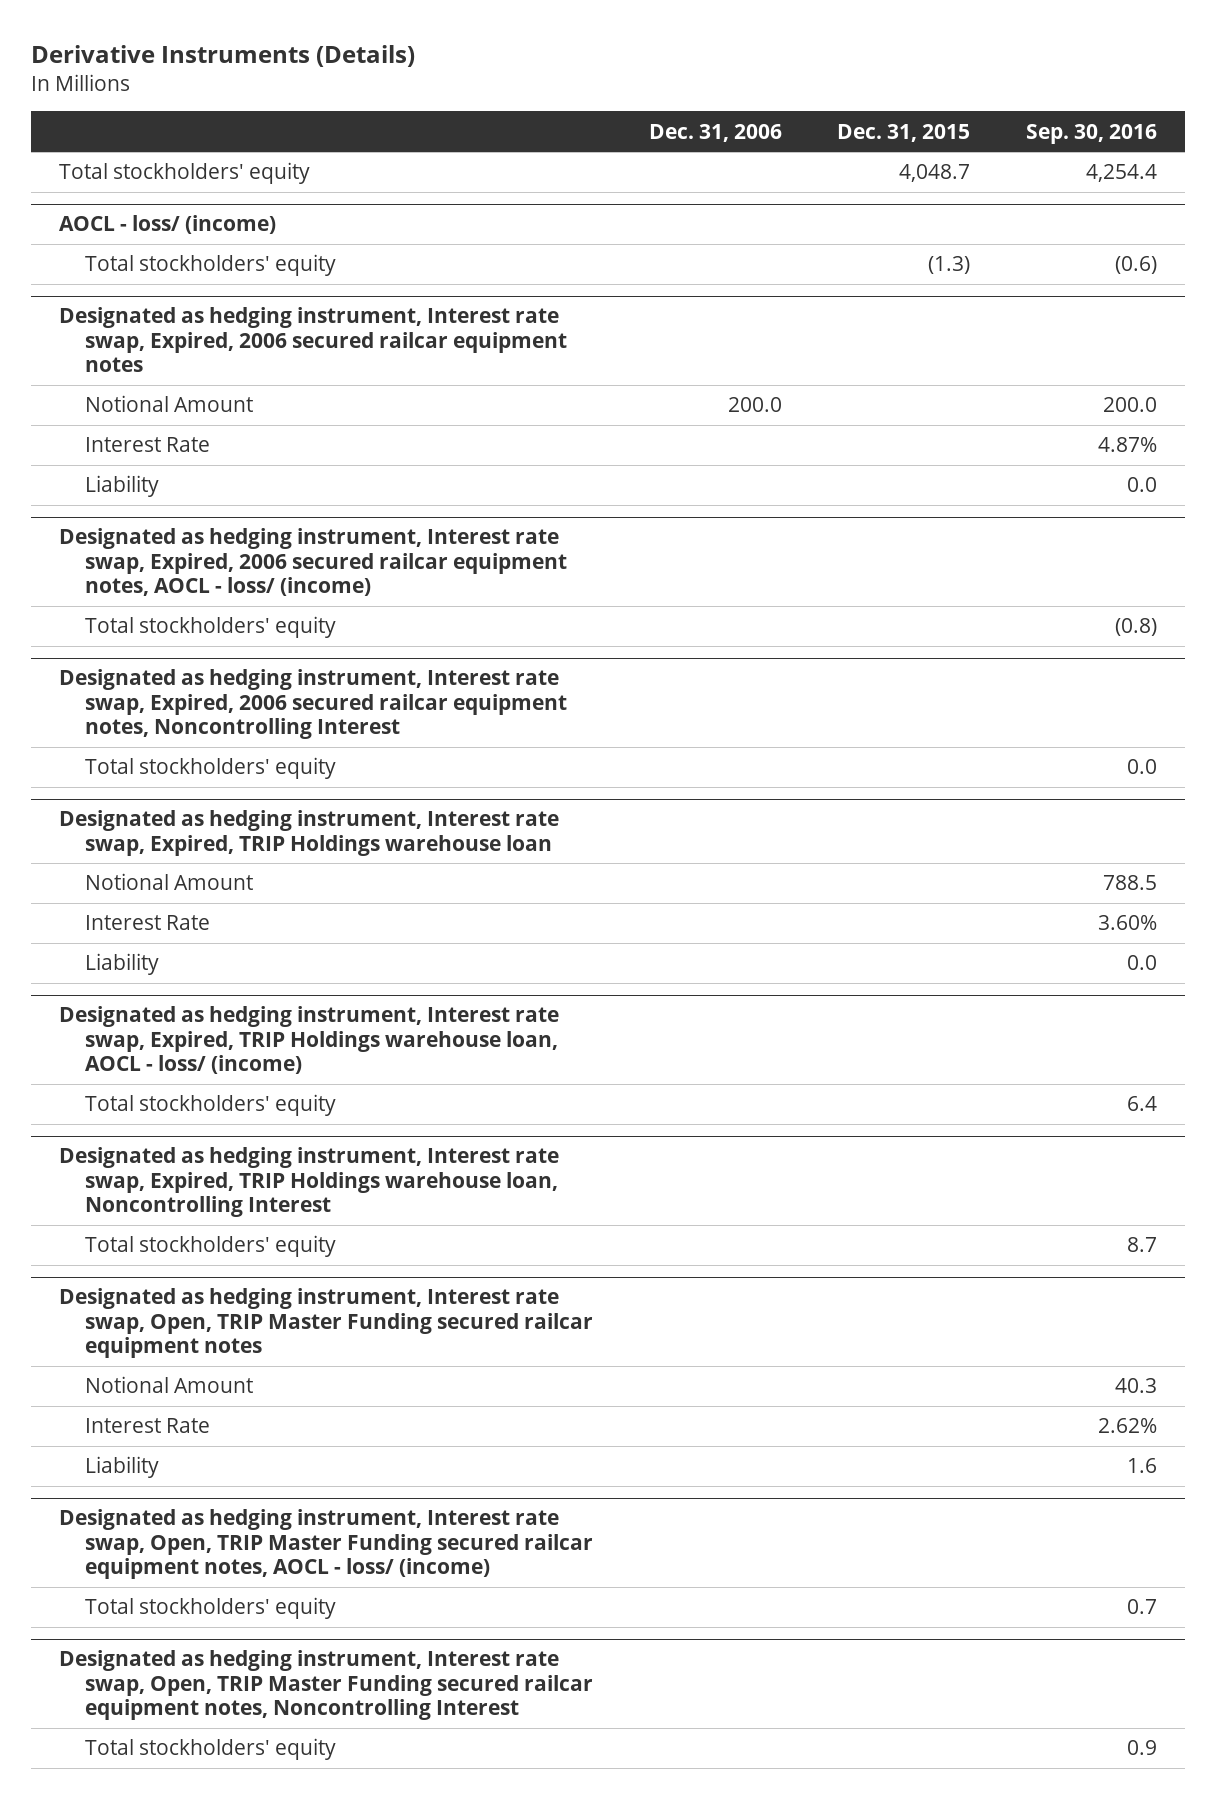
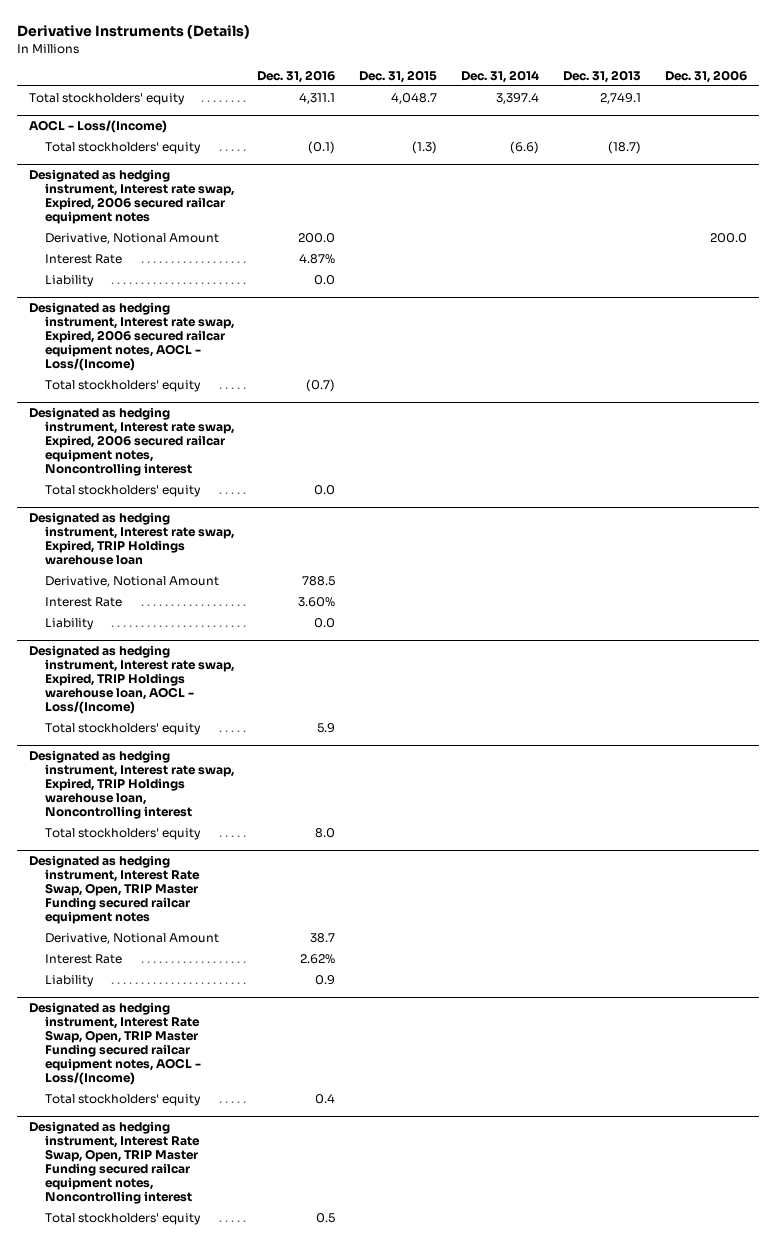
[1025,123,1157,144] Sep. 30, 2016 -> none
none -> [257,69,336,83] Dec. 31, 2016
none -> [461,69,540,83] Dec. 31, 2014
none -> [563,69,642,83] Dec. 31, 2013
[58,215,276,235] AOCL - loss/ (income) -> [29,119,168,133] AOCL - Loss/(Income)
[85,395,254,413] Notional Amount -> [44,232,219,244] Derivative, Notional Amount
[58,528,568,597] Designated as hedging instrument, Interest rate swap, Expired, 2006 secured railcar equipment notes, AOCL - loss/ (income) -> [29,301,234,372] Designated as hedging instrument, Interest rate swap, Expired, 2006 secured railcar equipment notes, AOCL - Loss/(Income)
[58,669,568,740] Designated as hedging instrument, Interest rate swap, Expired, 2006 secured railcar equipment notes, Noncontrolling Interest -> [29,406,234,477] Designated as hedging instrument, Interest rate swap, Expired, 2006 secured railcar equipment notes, Noncontrolling interest
[85,873,254,891] Notional Amount -> [44,575,219,587] Derivative, Notional Amount
[58,1006,559,1075] Designated as hedging instrument, Interest rate swap, Expired, TRIP Holdings warehouse loan, AOCL - loss/ (income) -> [29,644,234,715] Designated as hedging instrument, Interest rate swap, Expired, TRIP Holdings warehouse loan, AOCL - Loss/(Income)
[58,1147,559,1218] Designated as hedging instrument, Interest rate swap, Expired, TRIP Holdings warehouse loan, Noncontrolling Interest -> [29,749,234,820] Designated as hedging instrument, Interest rate swap, Expired, TRIP Holdings warehouse loan, Noncontrolling interest
[58,1288,594,1359] Designated as hedging instrument, Interest rate swap, Open, TRIP Master Funding secured railcar equipment notes -> [29,854,200,925] Designated as hedging instrument, Interest Rate Swap, Open, TRIP Master Funding secured railcar equipment notes
[85,1376,254,1394] Notional Amount -> [44,932,219,944] Derivative, Notional Amount
[58,1509,594,1580] Designated as hedging instrument, Interest rate swap, Open, TRIP Master Funding secured railcar equipment notes, AOCL - loss/ (income) -> [29,1001,201,1086] Designated as hedging instrument, Interest Rate Swap, Open, TRIP Master Funding secured railcar equipment notes, AOCL - Loss/(Income)
[58,1650,594,1721] Designated as hedging instrument, Interest rate swap, Open, TRIP Master Funding secured railcar equipment notes, Noncontrolling Interest -> [29,1120,200,1205] Designated as hedging instrument, Interest Rate Swap, Open, TRIP Master Funding secured railcar equipment notes, Noncontrolling interest

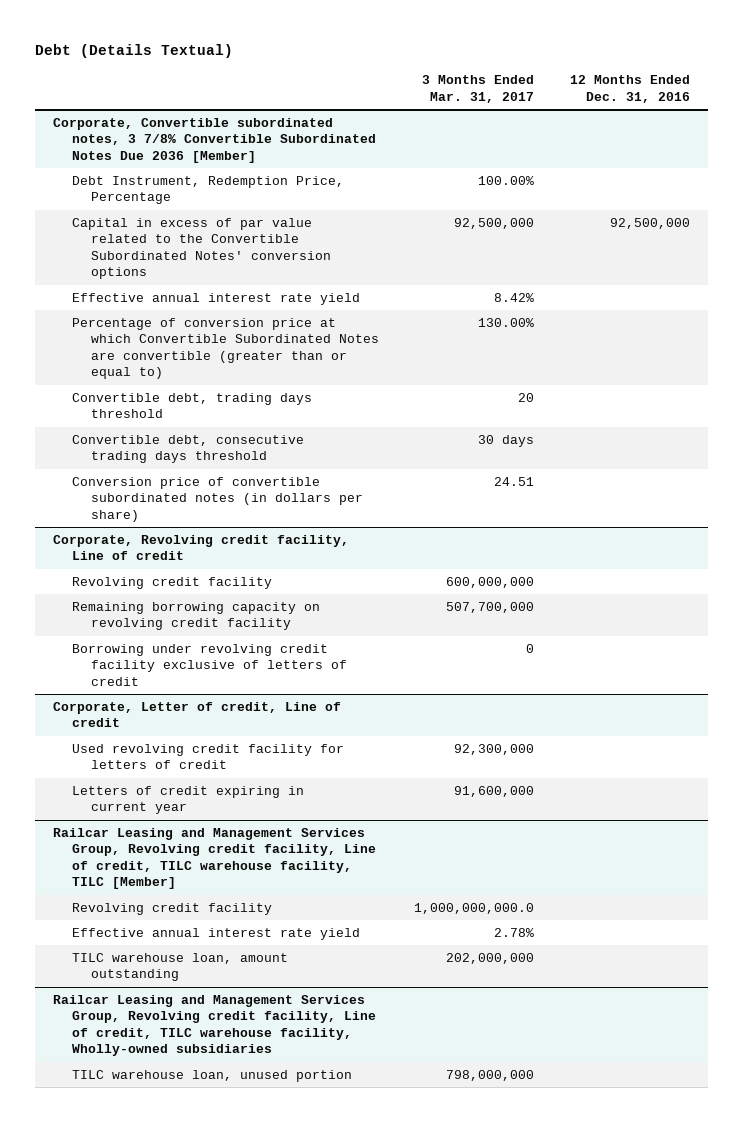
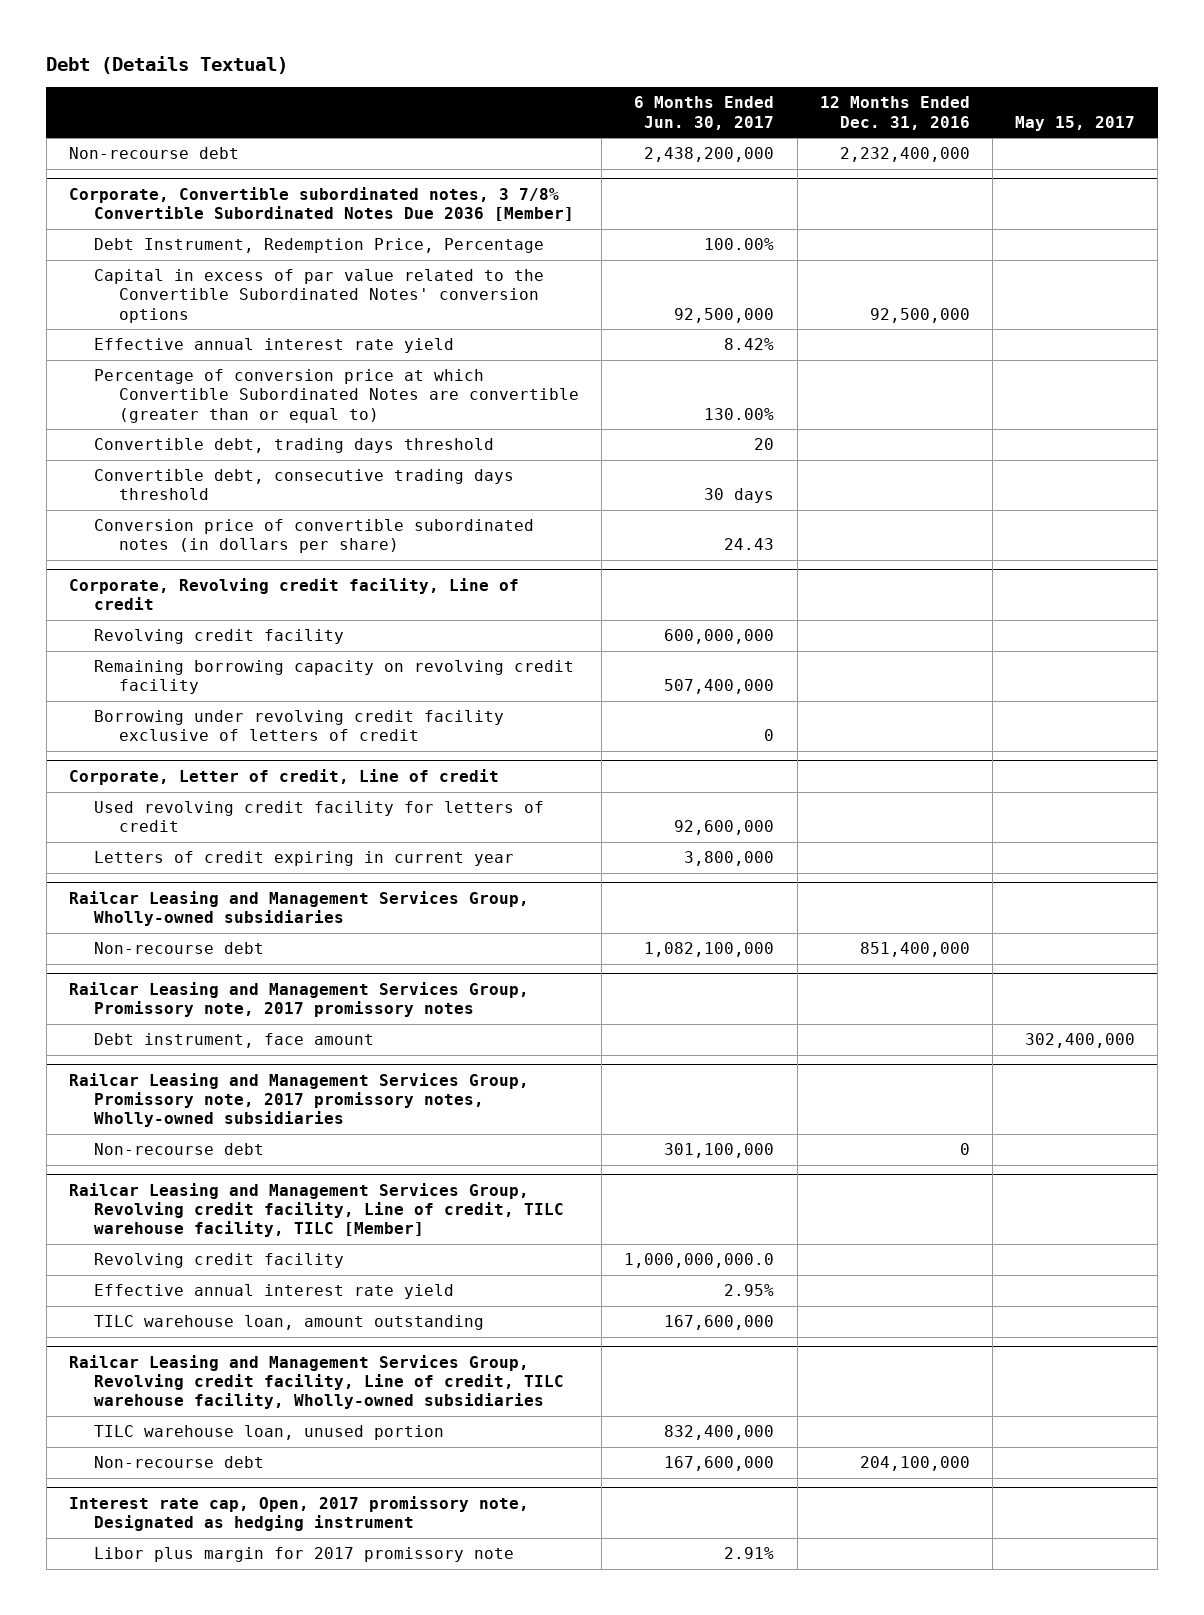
[422,75,535,103] 3 Months Ended Mar. 31, 2017 -> none
none -> [634,96,775,130] 6 Months Ended Jun. 30, 2017
none -> [1015,115,1136,131] May 15, 2017
none -> [69,147,240,160] Non-recourse debt
none -> [69,890,530,927] Railcar Leasing and Management Services Group, Wholly-owned subsidiaries
none -> [94,942,265,955] Non-recourse debt
none -> [69,981,530,1018] Railcar Leasing and Management Services Group, Promissory note, 2017 promissory notes
none -> [94,1033,375,1049] Debt instrument, face amount
none -> [69,1072,530,1128] Railcar Leasing and Management Services Group, Promissory note, 2017 promissory notes, Wholly-owned subsidiaries
none -> [94,1143,265,1156] Non-recourse debt
none -> [94,1456,265,1469] Non-recourse debt
none -> [69,1495,530,1532] Interest rate cap, Open, 2017 promissory note, Designated as hedging instrument
none -> [94,1547,515,1563] Libor plus margin for 2017 promissory note

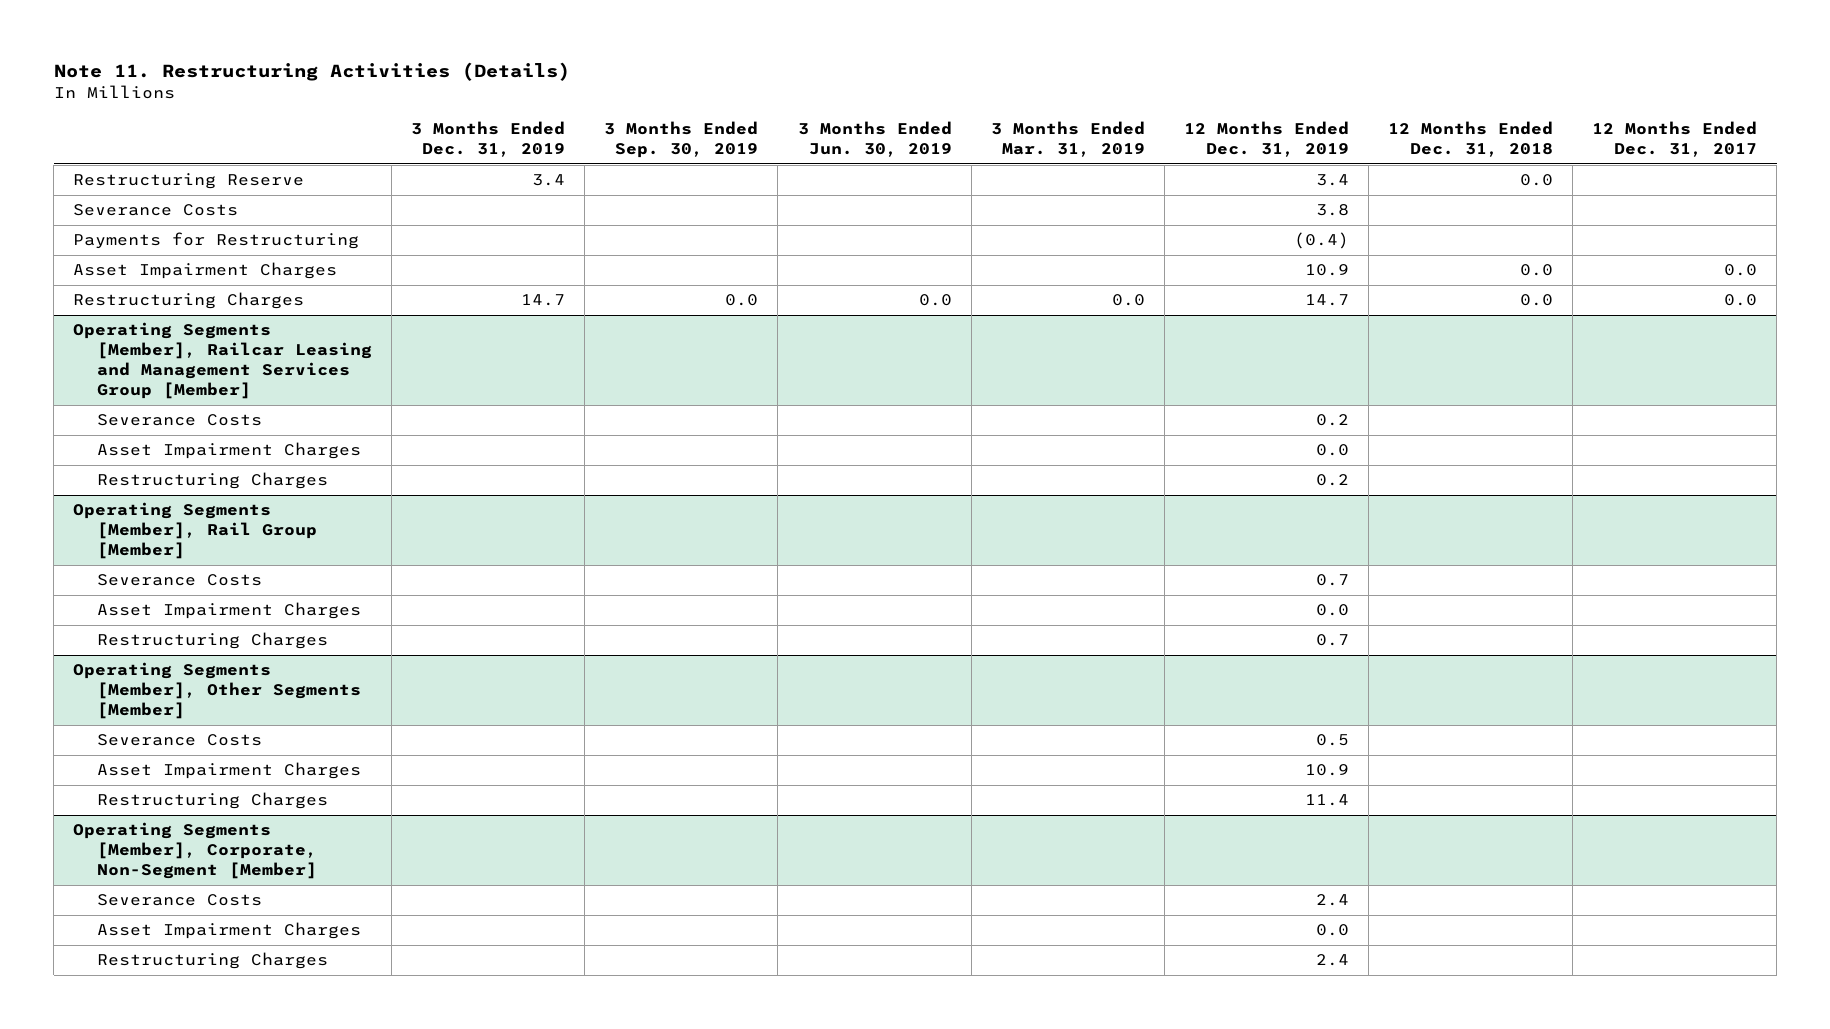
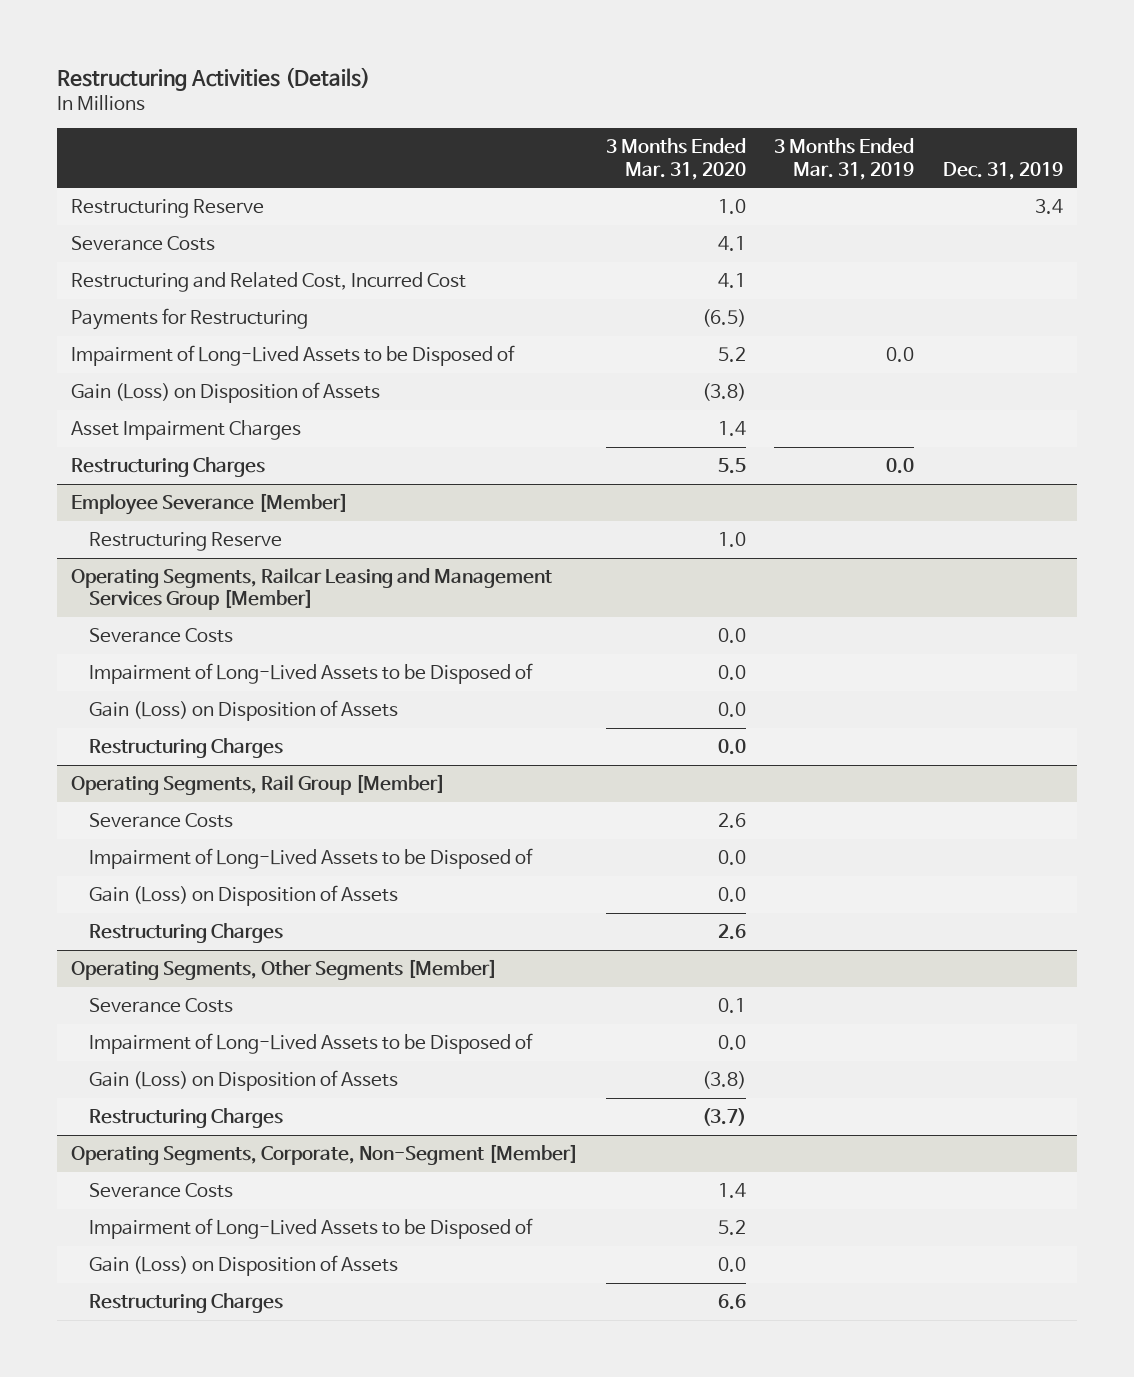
[53,62,570,82] Note 11. Restructuring Activities (Details) -> [56,67,370,92] Restructuring Activities (Details)
[411,121,566,158] 3 Months Ended Dec. 31, 2019 -> none
[604,121,759,159] 3 Months Ended Sep. 30, 2019 -> none
[797,121,952,158] 3 Months Ended Jun. 30, 2019 -> none
[1183,121,1349,158] 12 Months Ended Dec. 31, 2019 -> none
[1387,121,1553,158] 12 Months Ended Dec. 31, 2018 -> none
[1592,121,1758,158] 12 Months Ended Dec. 31, 2017 -> none
none -> [606,138,747,180] 3 Months Ended Mar. 31, 2020
none -> [942,161,1063,180] Dec. 31, 2019
none -> [70,271,466,292] Restructuring and Related Cost, Incurred Cost
none -> [70,344,515,366] Impairment of Long-Lived Assets to be Disposed of
none -> [70,381,380,403] Gain (Loss) on Disposition of Assets
none -> [70,492,348,515] Employee Severance [Member]
none -> [88,531,282,551] Restructuring Reserve
[73,322,373,400] Operating Segments [Member], Railcar Leasing and Management Services Group [Member] -> [70,567,552,611] Operating Segments, Railcar Leasing and Management Services Group [Member]
[97,442,362,460] Asset Impairment Charges -> none
none -> [88,662,533,684] Impairment of Long-Lived Assets to be Disposed of
none -> [88,699,398,721] Gain (Loss) on Disposition of Assets
[73,502,318,560] Operating Segments [Member], Rail Group [Member] -> [70,773,445,795] Operating Segments, Rail Group [Member]
[97,602,362,620] Asset Impairment Charges -> none
none -> [88,847,533,869] Impairment of Long-Lived Assets to be Disposed of
none -> [88,884,398,906] Gain (Loss) on Disposition of Assets
[73,662,362,720] Operating Segments [Member], Other Segments [Member] -> [70,958,497,980] Operating Segments, Other Segments [Member]
[97,762,362,780] Asset Impairment Charges -> none
none -> [88,1032,533,1054] Impairment of Long-Lived Assets to be Disposed of
none -> [88,1069,398,1091] Gain (Loss) on Disposition of Assets
[73,822,318,880] Operating Segments [Member], Corporate, Non-Segment [Member] -> [70,1143,578,1165] Operating Segments, Corporate, Non-Segment [Member]
[97,922,362,940] Asset Impairment Charges -> none
none -> [88,1217,533,1239] Impairment of Long-Lived Assets to be Disposed of
none -> [88,1254,398,1276] Gain (Loss) on Disposition of Assets

